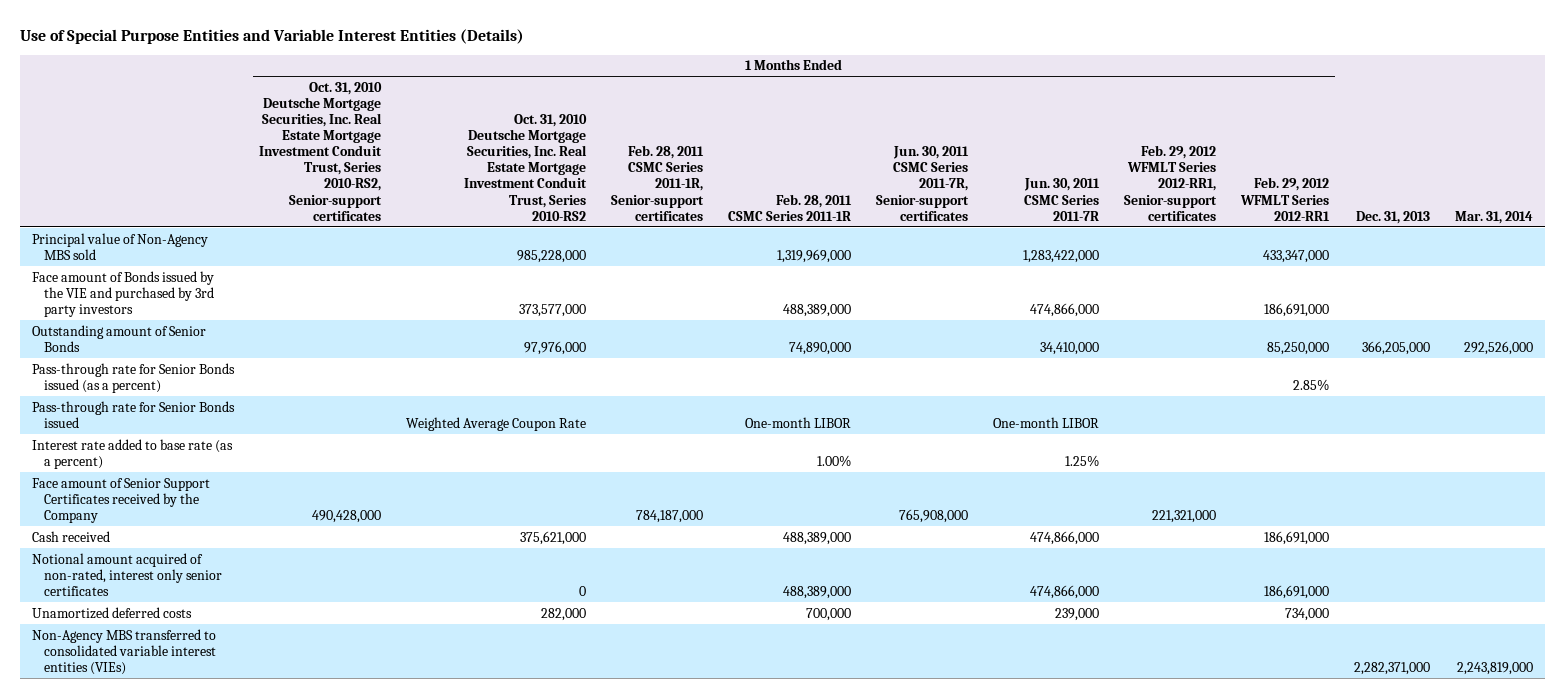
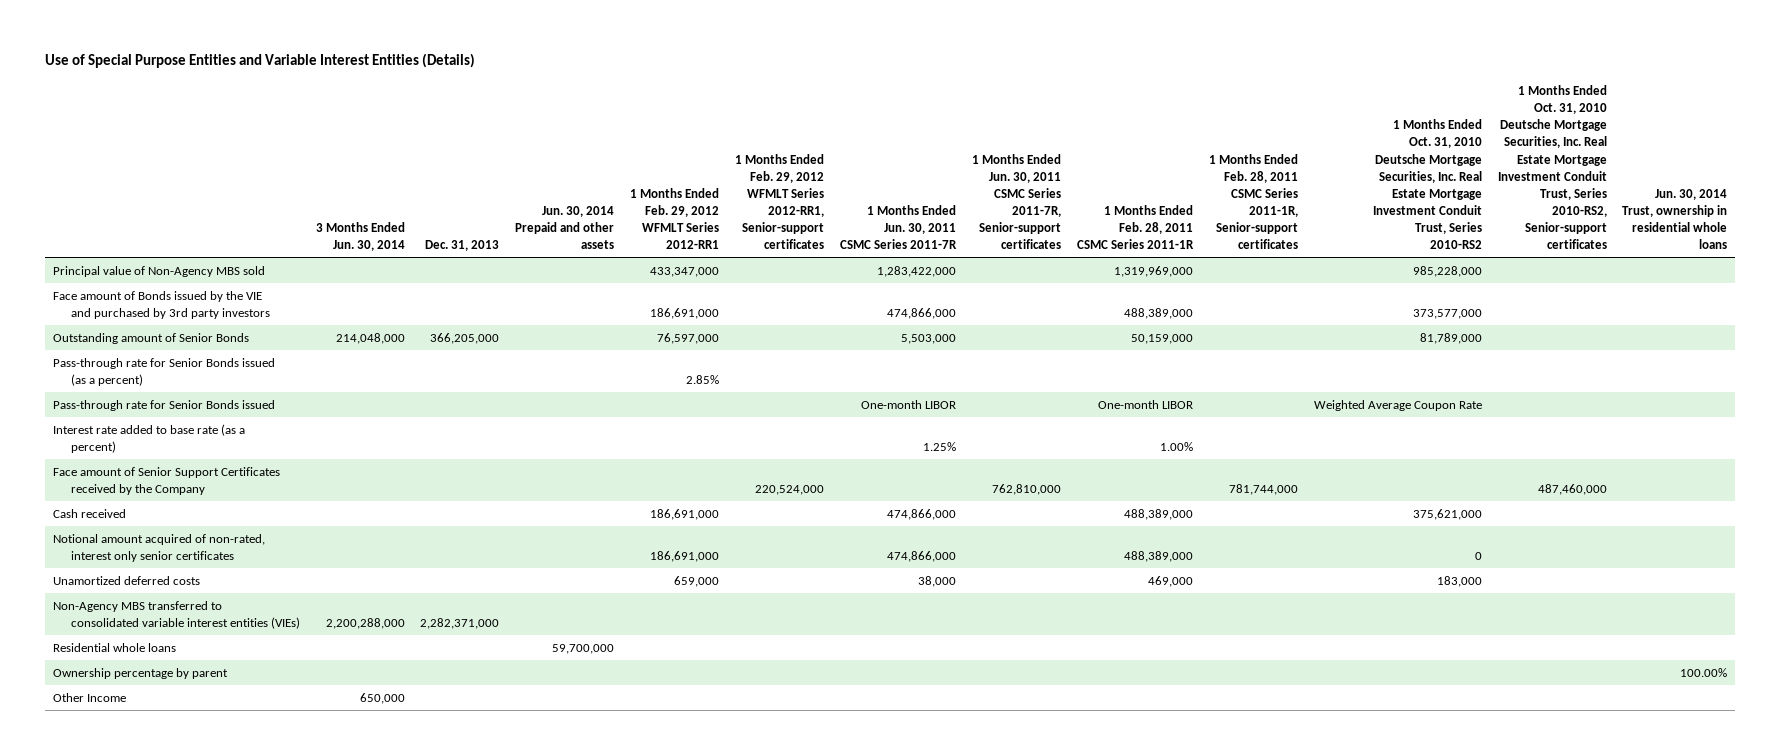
[1454,210,1533,224] Mar. 31, 2014 -> none
none -> [315,221,405,251] 3 Months Ended Jun. 30, 2014
none -> [515,205,615,249] Jun. 30, 2014 Prepaid and other assets
none -> [1622,188,1728,249] Jun. 30, 2014 Trust, ownership in residential whole loans
[524,340,587,355] 97,976,000 -> [1419,332,1482,344] 81,789,000
[788,341,851,355] 74,890,000 -> [1130,333,1193,344] 50,159,000
[1039,341,1099,355] 34,410,000 -> [901,333,957,344] 5,503,000
[1266,341,1329,355] 85,250,000 -> [657,332,720,344] 76,597,000
[312,509,382,523] 490,428,000 -> [1537,483,1607,495] 487,460,000
[635,509,703,523] 784,187,000 -> [1228,483,1298,495] 781,744,000
[898,508,968,523] 765,908,000 -> [991,483,1061,495] 762,810,000
[1151,509,1216,523] 221,321,000 -> [755,484,825,495] 220,524,000
[541,607,587,621] 282,000 -> [1436,575,1482,587] 183,000
[805,607,851,621] 700,000 -> [1147,575,1193,587] 469,000
[1054,607,1099,621] 239,000 -> [918,575,957,587] 38,000
[1284,607,1329,621] 734,000 -> [674,575,720,587] 659,000
none -> [52,642,176,652] Residential whole loans
none -> [52,667,228,679] Ownership percentage by parent
none -> [52,692,126,702] Other Income

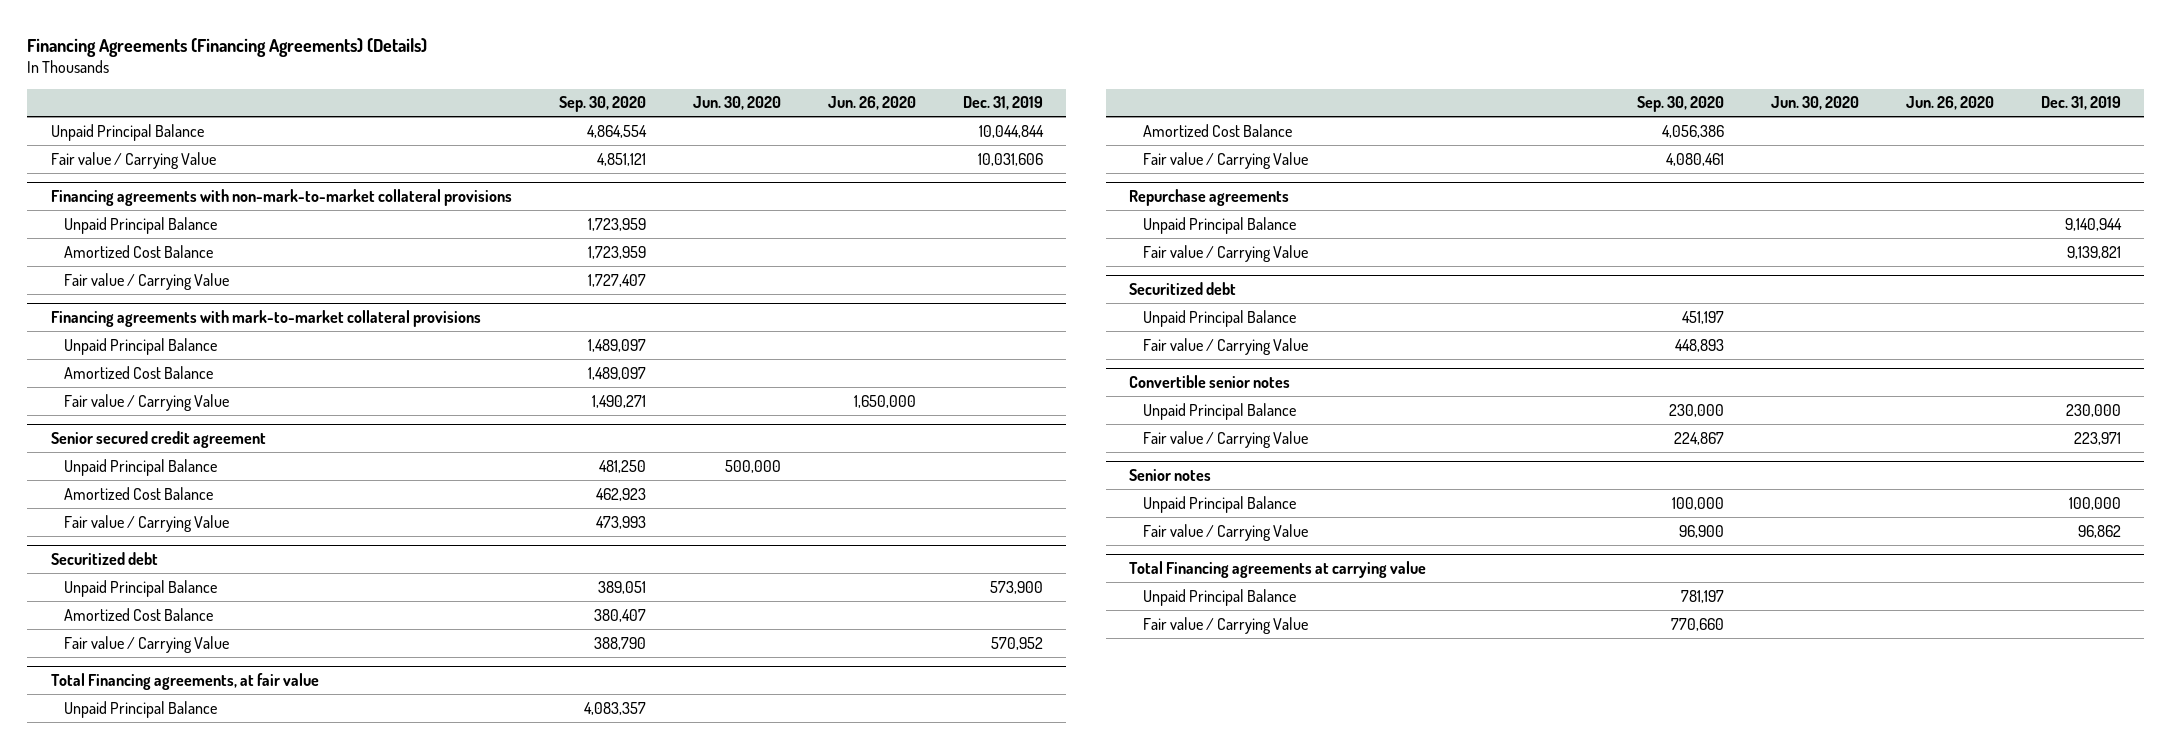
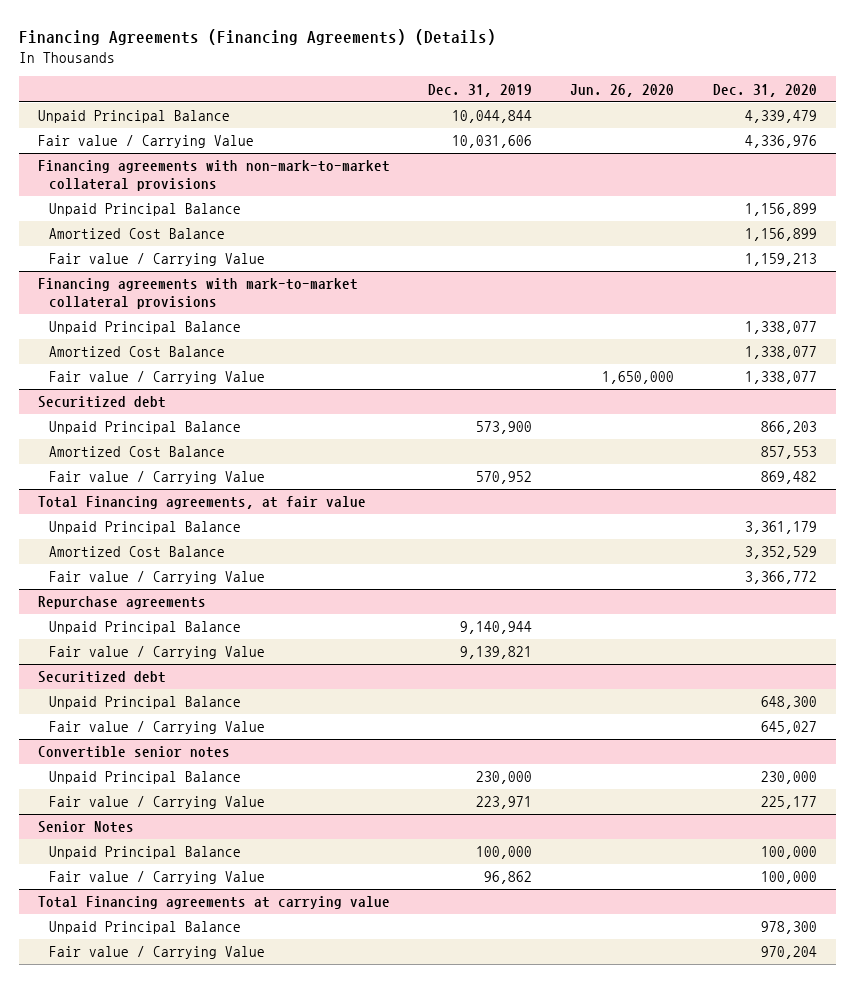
[558,96,646,113] Sep. 30, 2020 -> none
[692,96,781,111] Jun. 30, 2020 -> none
none -> [712,83,817,97] Dec. 31, 2020
[50,430,266,448] Senior secured credit agreement -> none
[64,458,218,476] Unpaid Principal Balance -> none
[64,486,214,500] Amortized Cost Balance -> none
[64,514,230,532] Fair value / Carrying Value -> none
[1129,468,1212,481] Senior notes -> [37,821,134,834] Senior Notes

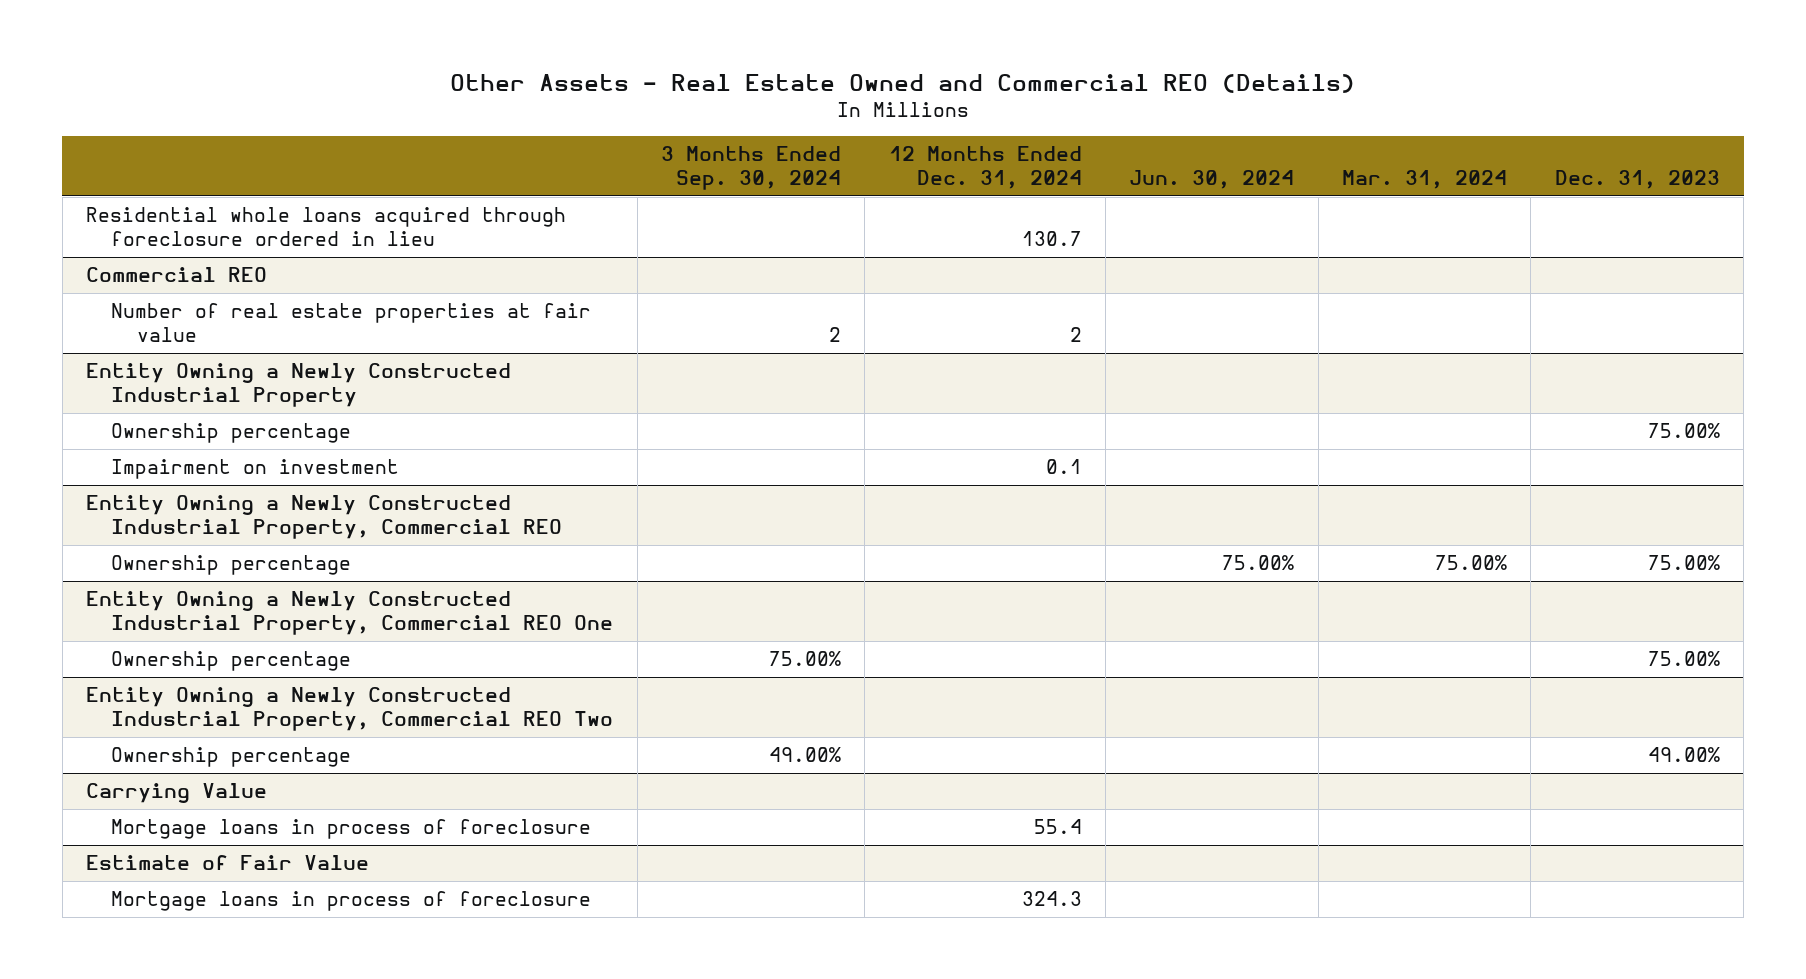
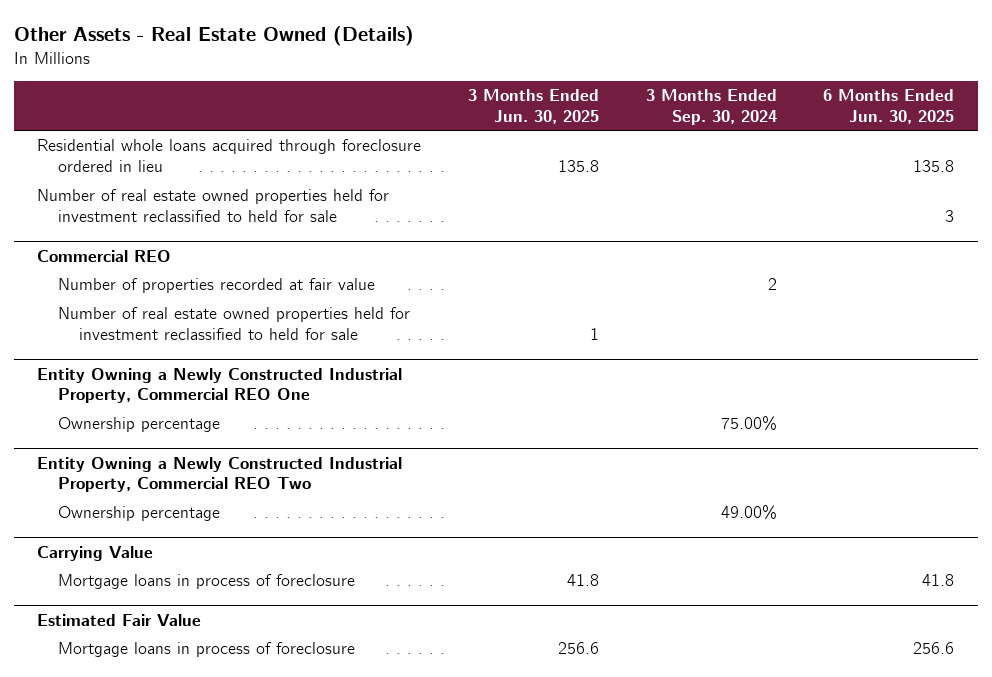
[449,74,1355,94] Other Assets - Real Estate Owned and Commercial REO (Details) -> [14,25,415,46] Other Assets - Real Estate Owned (Details)
[888,145,1082,190] 12 Months Ended Dec. 31, 2024 -> none
[1129,170,1295,190] Jun. 30, 2024 -> none
[1342,170,1508,190] Mar. 31, 2024 -> none
[1554,170,1720,190] Dec. 31, 2023 -> none
none -> [468,89,600,124] 3 Months Ended Jun. 30, 2025
none -> [823,89,955,124] 6 Months Ended Jun. 30, 2025
none -> [37,189,390,222] Number of real estate owned properties held for investment reclassified to held for sale
[85,363,511,408] Entity Owning a Newly Constructed Industrial Property -> none
[111,423,352,444] Ownership percentage -> none
[111,459,400,480] Impairment on investment -> none
[85,495,563,540] Entity Owning a Newly Constructed Industrial Property, Commercial REO -> none
[111,555,352,576] Ownership percentage -> none
[111,303,592,343] Number of real estate properties at fair value -> [58,278,376,294] Number of properties recorded at fair value
none -> [58,307,411,340] Number of real estate owned properties held for investment reclassified to held for sale
[85,855,369,871] Estimate of Fair Value -> [37,613,202,626] Estimated Fair Value

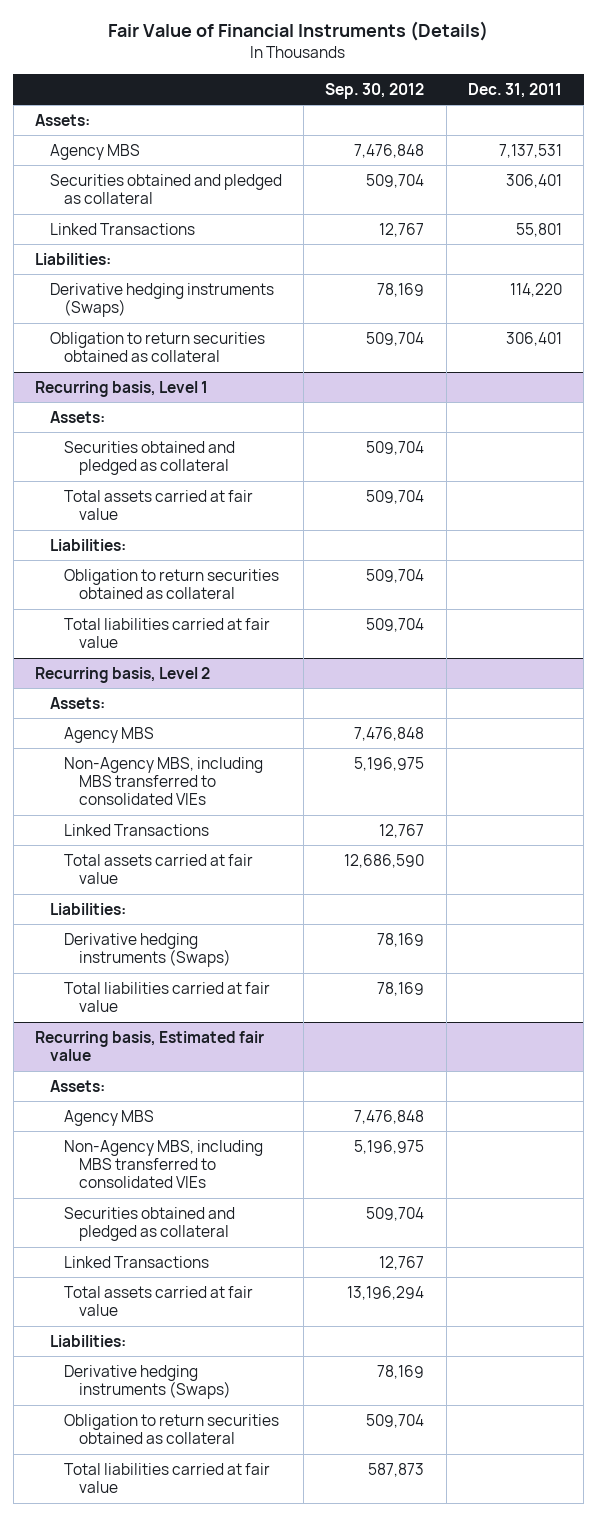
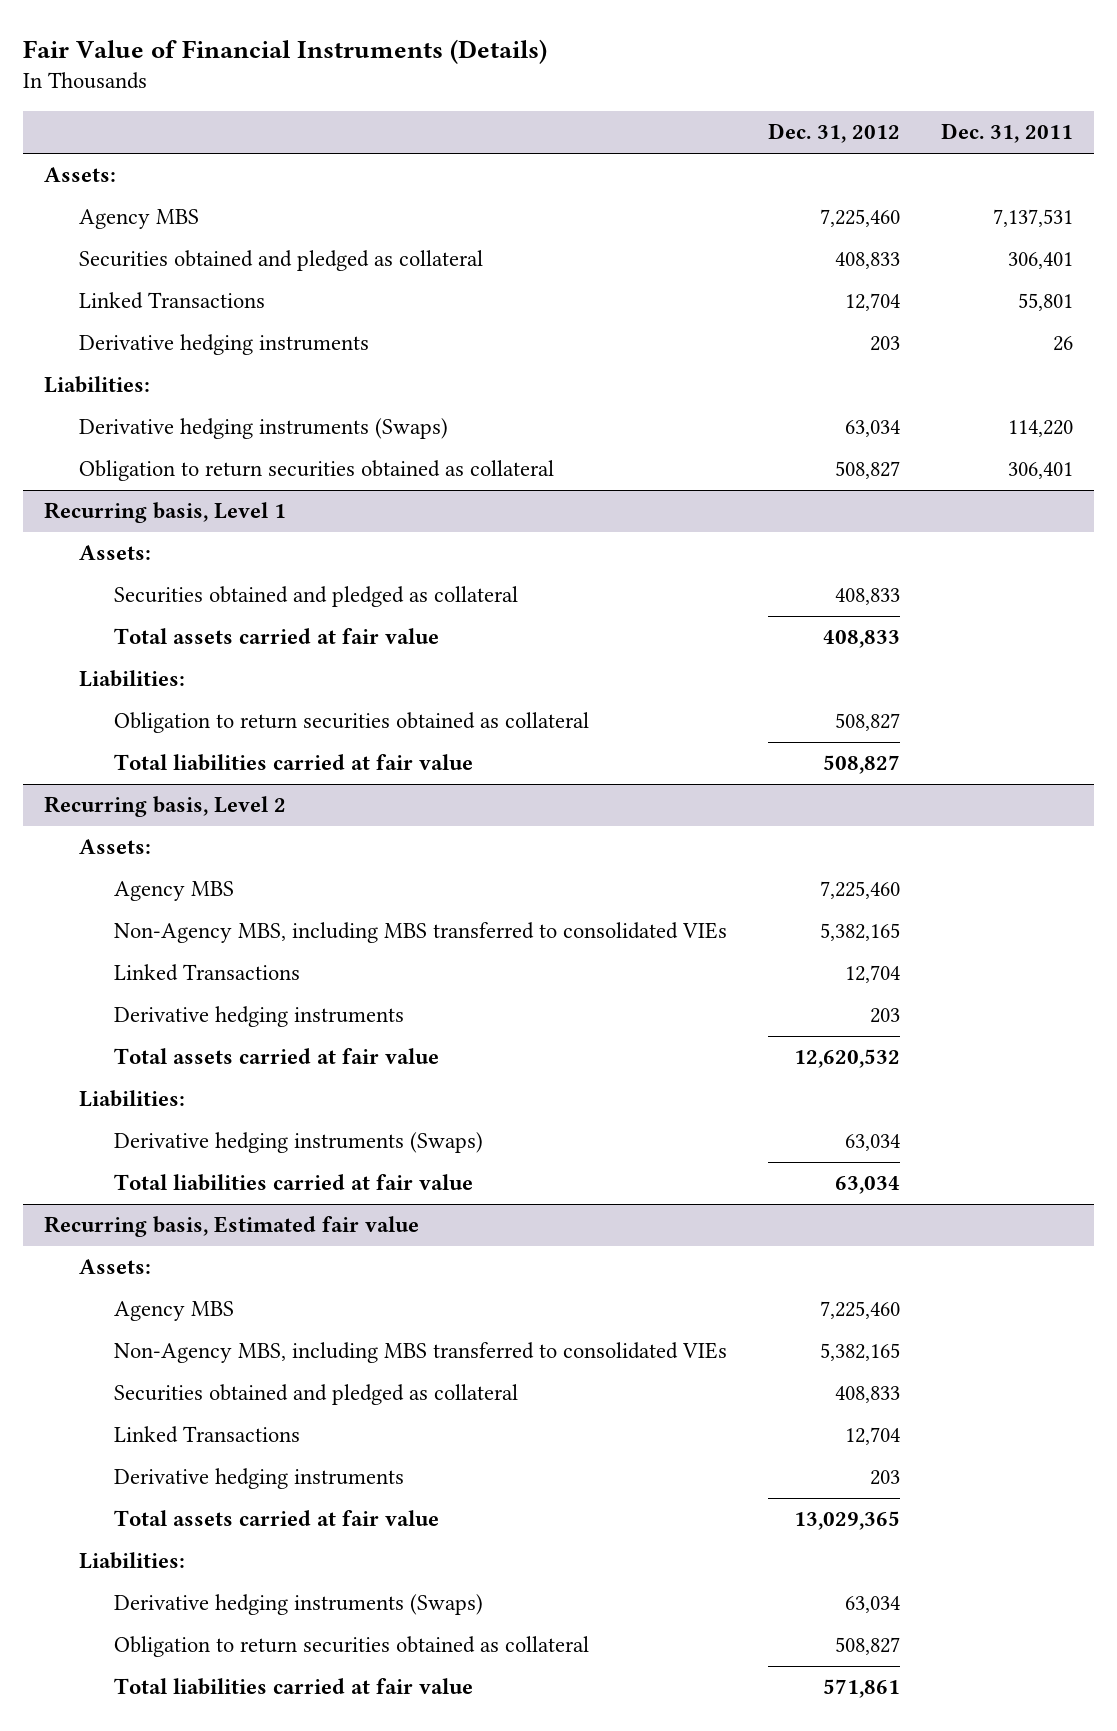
[325,82,425,99] Sep. 30, 2012 -> none
none -> [768,123,901,144] Dec. 31, 2012
none -> [78,334,369,356] Derivative hedging instruments
none -> [114,1006,405,1028] Derivative hedging instruments
none -> [114,1468,405,1490] Derivative hedging instruments

